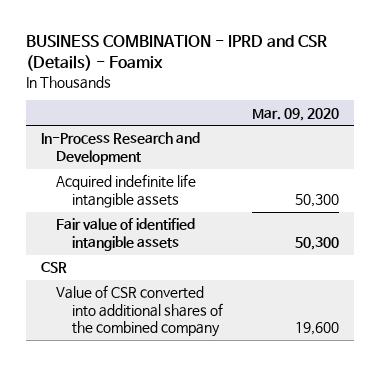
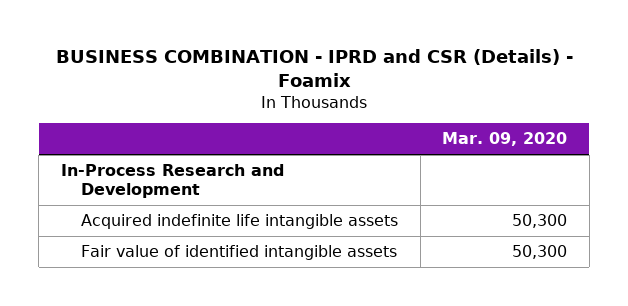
[40,262,67,274] CSR -> none
[56,285,224,338] Value of CSR converted into additional shares of the combined company -> none

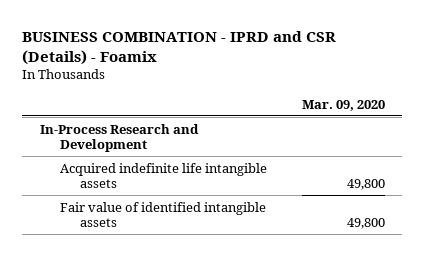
[512,214,568,229] 50,300 -> [346,178,385,190] 49,800
[512,245,568,260] 50,300 -> [346,217,385,229] 49,800

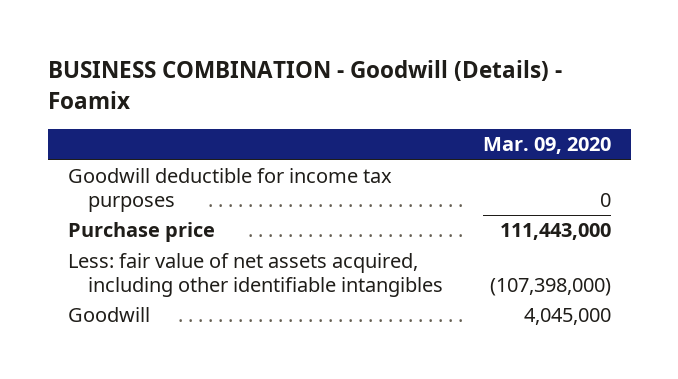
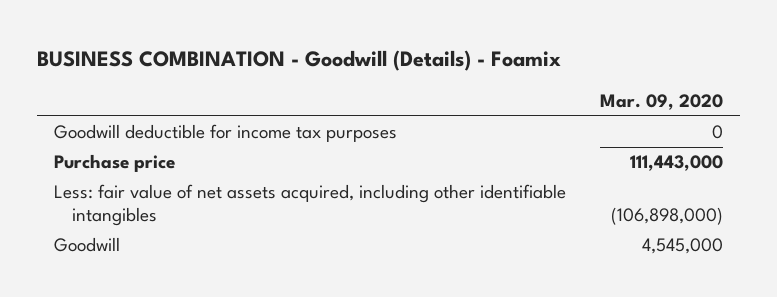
[489,278,611,297] (107,398,000) -> [611,206,724,225] (106,898,000)
[523,308,611,326] 4,045,000 -> [642,238,724,255] 4,545,000

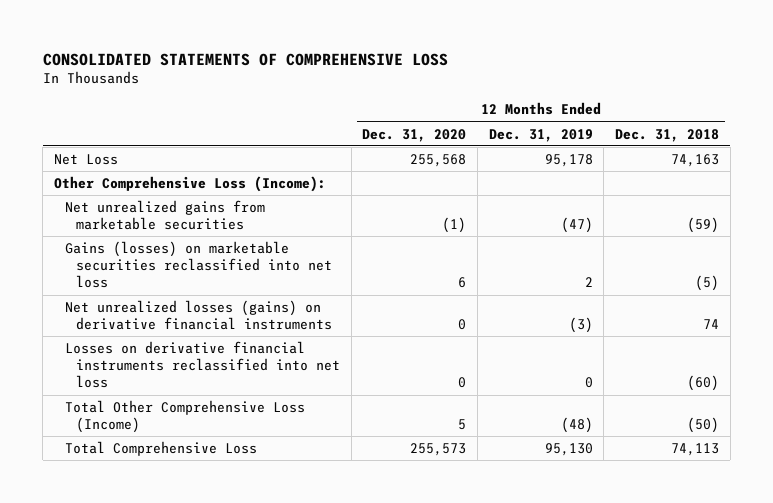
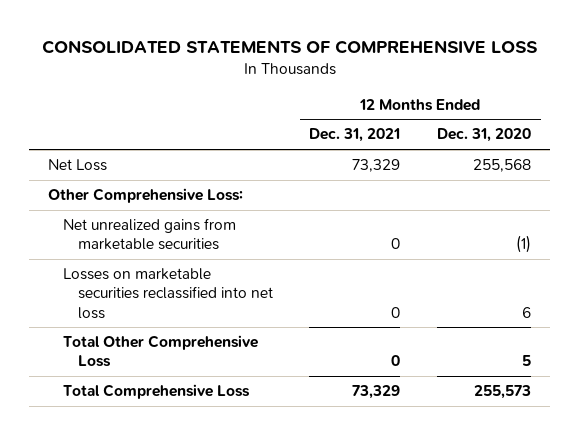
[488,128,593,142] Dec. 31, 2019 -> none
[615,128,720,142] Dec. 31, 2018 -> none
none -> [309,128,401,143] Dec. 31, 2021
[54,176,327,193] Other Comprehensive Loss (Income): -> [47,188,243,204] Other Comprehensive Loss:
[65,300,333,331] Net unrealized losses (gains) on derivative financial instruments -> none
[65,341,341,389] Losses on derivative financial instruments reclassified into net loss -> none
[65,241,333,289] Gains (losses) on marketable securities reclassified into net loss -> [62,268,273,319] Losses on marketable securities reclassified into net loss
[65,400,306,434] Total Other Comprehensive Loss (Income) -> [62,335,258,368] Total Other Comprehensive Loss

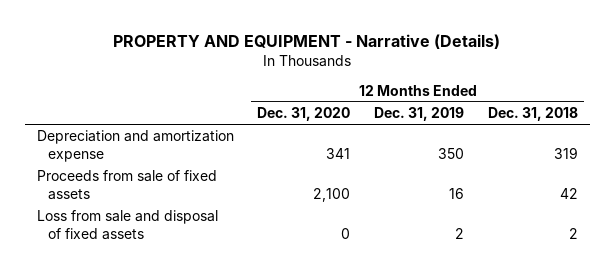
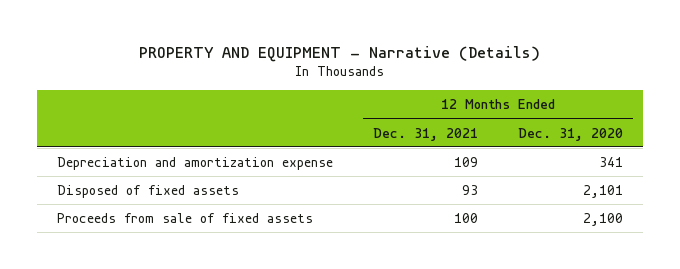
[374,107,465,122] Dec. 31, 2019 -> none
[487,107,578,122] Dec. 31, 2018 -> none
none -> [372,127,478,141] Dec. 31, 2021
none -> [56,184,239,198] Disposed of fixed assets
[36,210,218,240] Loss from sale and disposal of fixed assets -> none

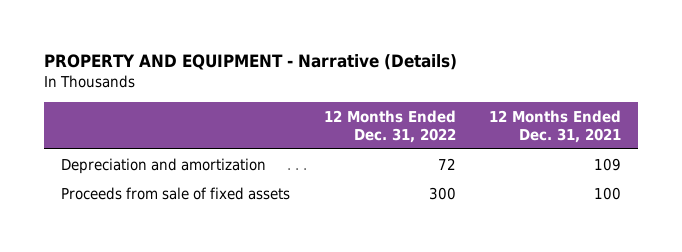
[517,127,623,141] Dec. 31, 2020 -> none
none -> [323,109,456,143] 12 Months Ended Dec. 31, 2022
[56,184,239,198] Disposed of fixed assets -> none
[56,156,333,170] Depreciation and amortization expense -> [60,157,266,174] Depreciation and amortization

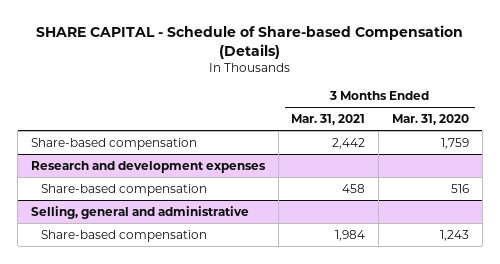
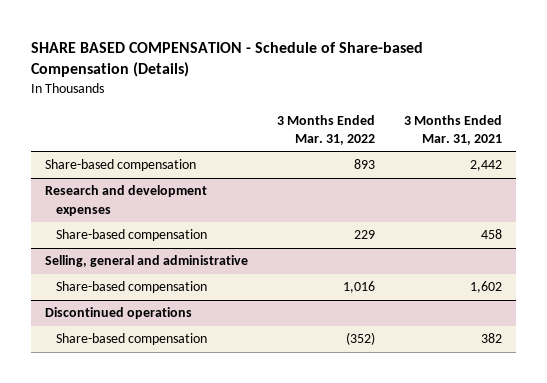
[35,24,463,59] SHARE CAPITAL - Schedule of Share-based Compensation (Details) -> [30,41,423,78] SHARE BASED COMPENSATION - Schedule of Share-based Compensation (Details)
[391,114,469,126] Mar. 31, 2020 -> none
none -> [277,114,376,146] 3 Months Ended Mar. 31, 2022
[335,229,366,241] 1,984 -> [470,281,503,294] 1,602
none -> [45,307,193,320] Discontinued operations
none -> [56,333,208,346] Share-based compensation

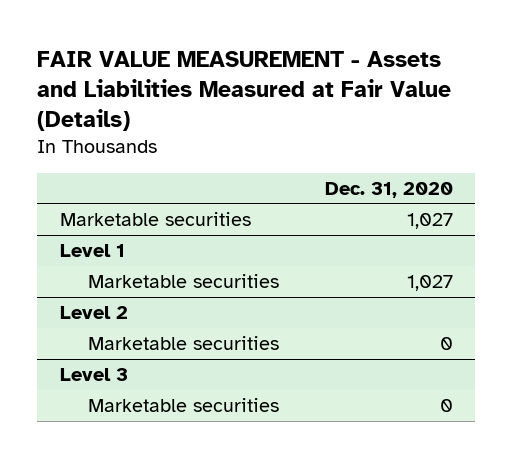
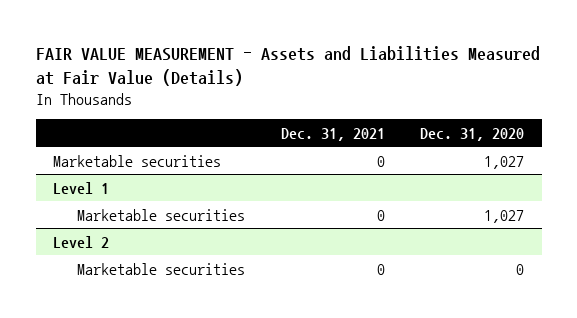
none -> [280,127,385,141] Dec. 31, 2021
[59,367,128,381] Level 3 -> none
[87,397,279,412] Marketable securities -> none

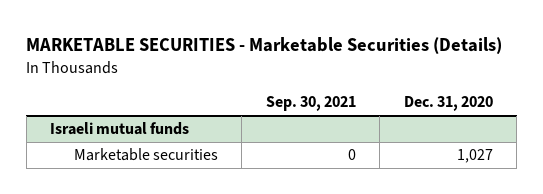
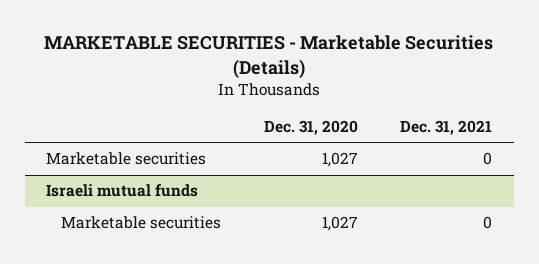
[265,96,356,112] Sep. 30, 2021 -> none
none -> [400,119,493,135] Dec. 31, 2021
none -> [46,152,207,166] Marketable securities

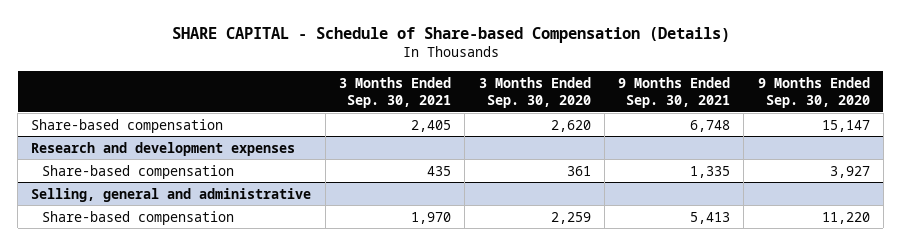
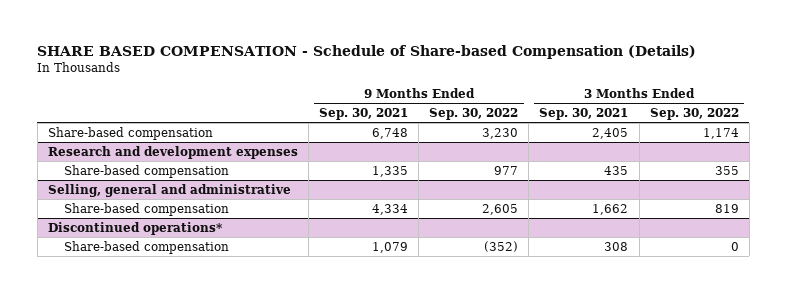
[171,26,730,43] SHARE CAPITAL - Schedule of Share-based Compensation (Details) -> [37,44,697,59] SHARE BASED COMPENSATION - Schedule of Share-based Compensation (Details)
[478,76,591,109] 3 Months Ended Sep. 30, 2020 -> none
[757,76,870,109] 9 Months Ended Sep. 30, 2020 -> none
none -> [429,108,519,121] Sep. 30, 2022
none -> [649,108,739,121] Sep. 30, 2022
[411,211,452,224] 1,970 -> [592,203,629,215] 1,662
[690,211,731,224] 5,413 -> [372,203,409,215] 4,334
none -> [47,221,223,235] Discontinued operations*
none -> [64,240,230,254] Share-based compensation

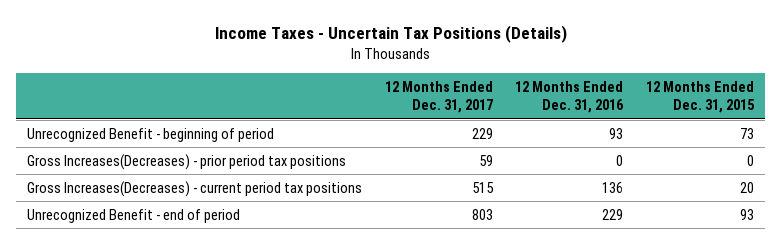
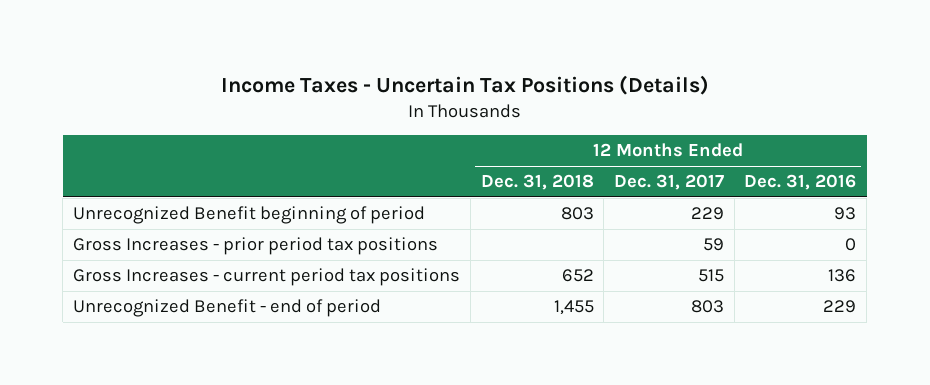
[646,81,756,114] 12 Months Ended Dec. 31, 2015 -> none
none -> [480,174,594,191] Dec. 31, 2018
[27,127,275,142] Unrecognized Benefit - beginning of period -> [73,206,426,225] Unrecognized Benefit beginning of period
[27,153,347,170] Gross Increases(Decreases) - prior period tax positions -> [73,237,439,256] Gross Increases - prior period tax positions
[27,180,363,197] Gross Increases(Decreases) - current period tax positions -> [73,268,461,287] Gross Increases - current period tax positions

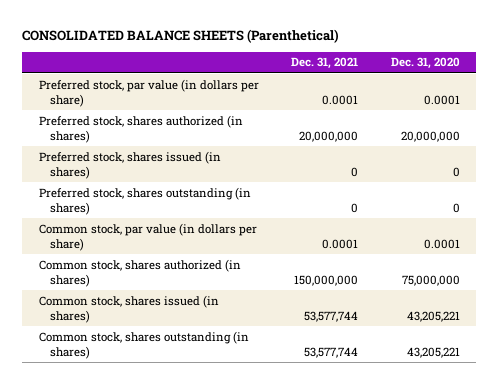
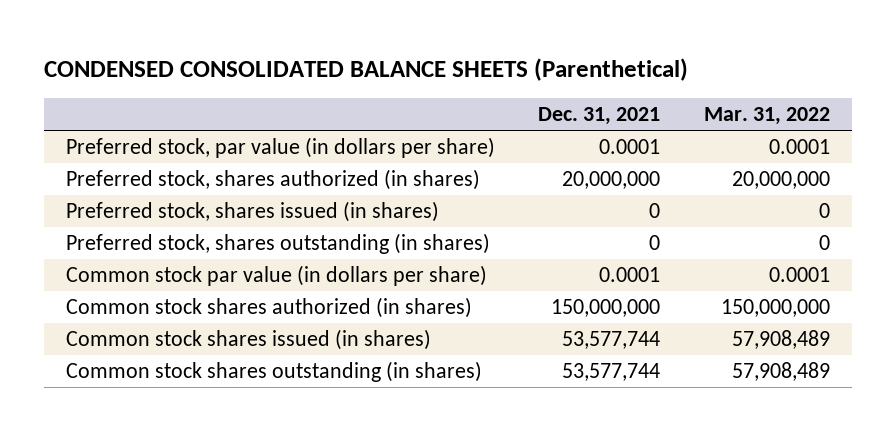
[22,29,340,44] CONSOLIDATED BALANCE SHEETS (Parenthetical) -> [43,57,688,81] CONDENSED CONSOLIDATED BALANCE SHEETS (Parenthetical)
[391,57,461,70] Dec. 31, 2020 -> none
none -> [704,107,831,126] Mar. 31, 2022
[38,222,257,251] Common stock, par value (in dollars per share) -> [65,264,487,286] Common stock par value (in dollars per share)
[38,258,241,287] Common stock, shares authorized (in shares) -> [65,296,472,318] Common stock shares authorized (in shares)
[38,294,219,323] Common stock, shares issued (in shares) -> [65,328,431,350] Common stock shares issued (in shares)
[38,330,249,359] Common stock, shares outstanding (in shares) -> [65,360,482,382] Common stock shares outstanding (in shares)

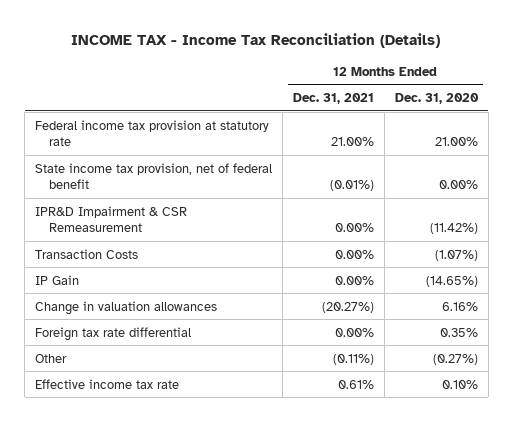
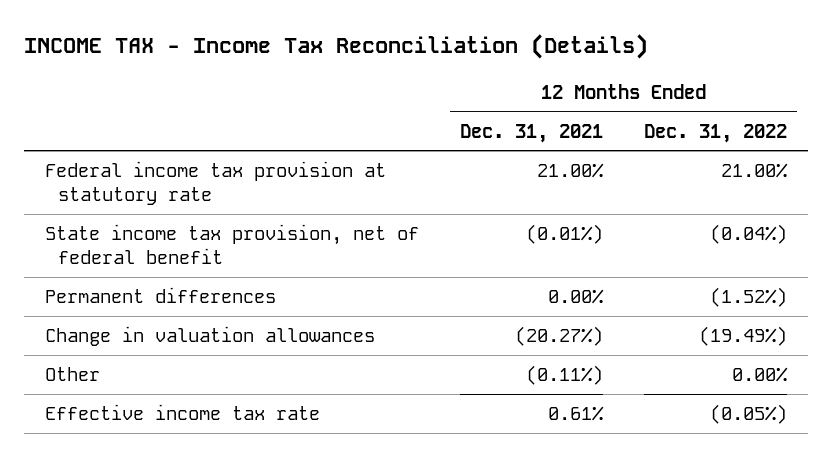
[394,93,479,105] Dec. 31, 2020 -> none
none -> [644,123,788,143] Dec. 31, 2022
[34,205,187,233] IPR&D Impairment & CSR Remeasurement -> none
[34,248,138,259] Transaction Costs -> none
[34,274,79,285] IP Gain -> none
none -> [44,287,276,304] Permanent differences
[34,326,191,341] Foreign tax rate differential -> none

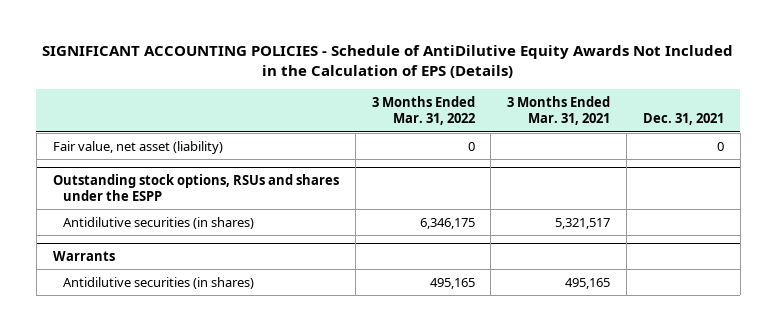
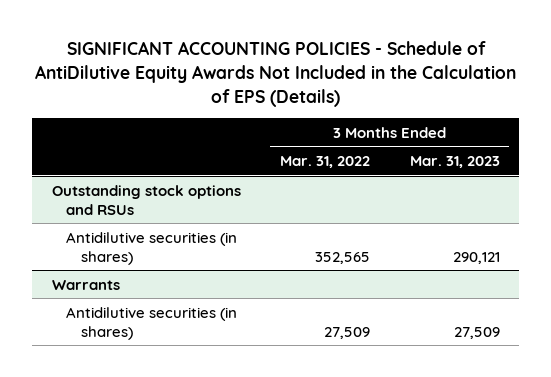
[507,96,611,126] 3 Months Ended Mar. 31, 2021 -> none
[642,113,724,126] Dec. 31, 2021 -> none
none -> [409,155,500,168] Mar. 31, 2023
[52,140,223,154] Fair value, net asset (liability) -> none
[52,173,339,202] Outstanding stock options, RSUs and shares under the ESPP -> [51,184,241,215] Outstanding stock options and RSUs
[419,217,475,229] 6,346,175 -> [315,251,371,264] 352,565
[429,277,475,289] 495,165 -> [324,326,371,339] 27,509

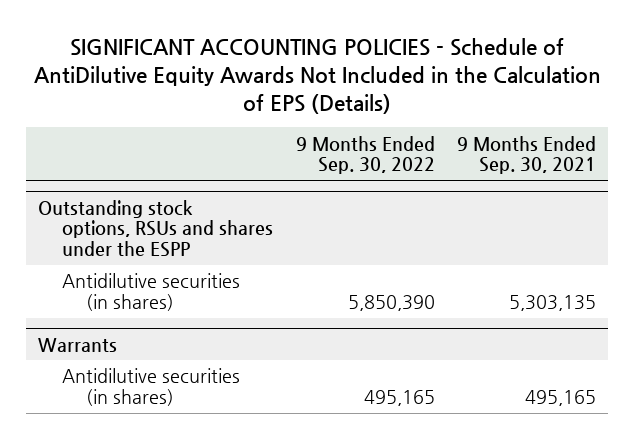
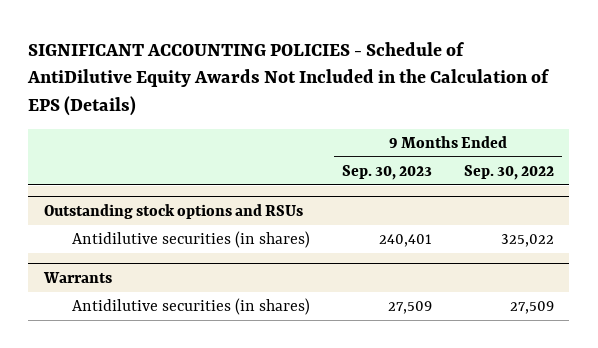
[457,135,597,175] 9 Months Ended Sep. 30, 2021 -> none
none -> [341,164,432,180] Sep. 30, 2023
[37,199,273,257] Outstanding stock options, RSUs and shares under the ESPP -> [44,203,304,219] Outstanding stock options and RSUs
[347,294,435,311] 5,850,390 -> [500,234,554,248] 325,022
[363,389,435,406] 495,165 -> [509,301,554,315] 27,509

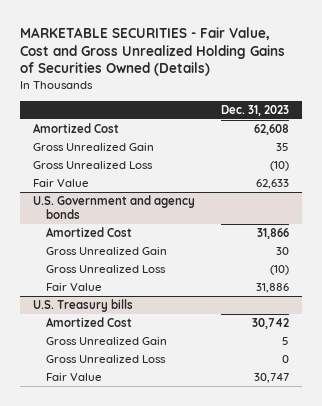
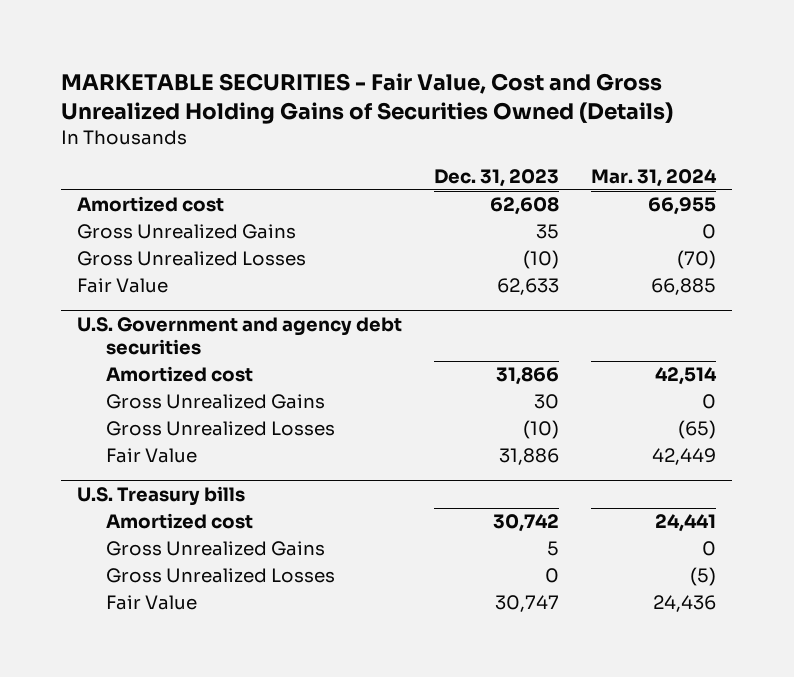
none -> [591,168,718,187] Mar. 31, 2024
[32,123,119,134] Amortized Cost -> [77,196,225,213] Amortized cost
[32,143,154,152] Gross Unrealized Gain -> [77,224,297,240] Gross Unrealized Gains
[32,161,153,170] Gross Unrealized Loss -> [77,251,307,267] Gross Unrealized Losses
[32,195,195,220] U.S. Government and agency bonds -> [77,316,403,355] U.S. Government and agency debt securities
[45,227,132,238] Amortized Cost -> [106,366,254,383] Amortized cost
[45,247,167,256] Gross Unrealized Gain -> [106,394,326,410] Gross Unrealized Gains
[45,265,166,274] Gross Unrealized Loss -> [106,421,336,437] Gross Unrealized Losses
[45,317,132,328] Amortized Cost -> [106,513,254,530] Amortized cost
[45,337,167,346] Gross Unrealized Gain -> [106,541,326,557] Gross Unrealized Gains
[45,355,166,364] Gross Unrealized Loss -> [106,568,336,584] Gross Unrealized Losses

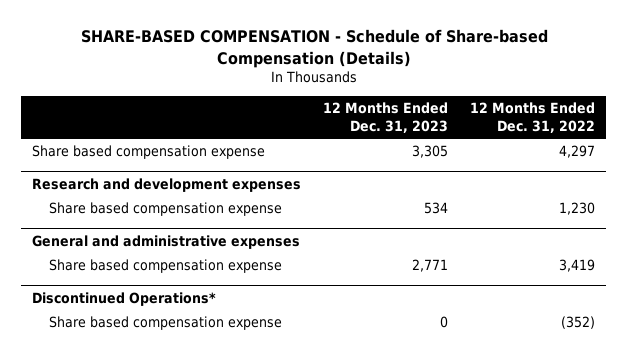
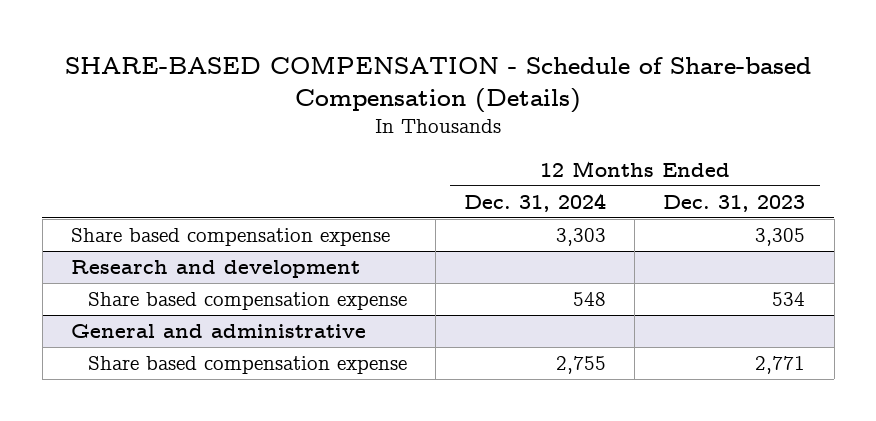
[470,102,596,134] 12 Months Ended Dec. 31, 2022 -> none
none -> [464,192,607,212] Dec. 31, 2024
[31,178,301,193] Research and development expenses -> [70,260,360,279] Research and development
[31,235,300,250] General and administrative expenses -> [70,324,366,339] General and administrative
[31,292,216,307] Discontinued Operations* -> none
[48,316,282,331] Share based compensation expense -> none

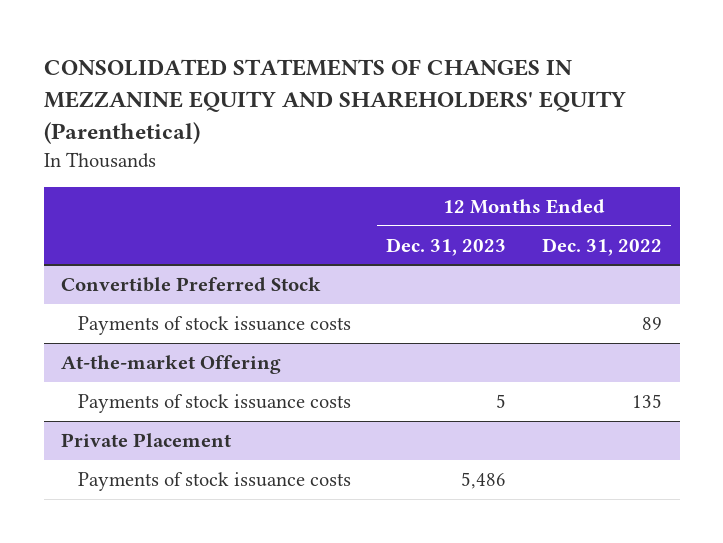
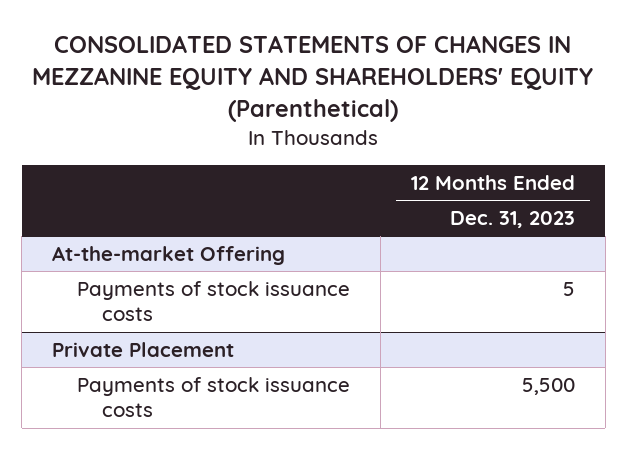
[542,237,663,256] Dec. 31, 2022 -> none
[61,276,322,292] Convertible Preferred Stock -> none
[77,315,351,335] Payments of stock issuance costs -> none
[461,471,507,489] 5,486 -> [521,377,575,395] 5,500

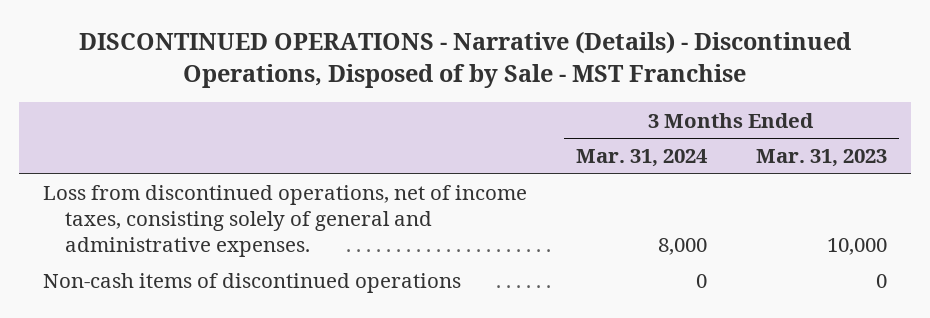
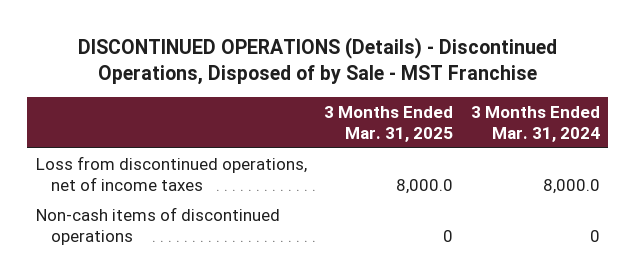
[78,31,851,89] DISCONTINUED OPERATIONS - Narrative (Details) - Discontinued Operations, Disposed of by Sale - MST Franchise -> [77,36,557,86] DISCONTINUED OPERATIONS (Details) - Discontinued Operations, Disposed of by Sale - MST Franchise
[755,149,887,168] Mar. 31, 2023 -> none
none -> [324,105,454,142] 3 Months Ended Mar. 31, 2025
[43,185,528,258] Loss from discontinued operations, net of income taxes, consisting solely of general and administrative expenses. -> [35,155,307,191] Loss from discontinued operations, net of income taxes
[657,238,707,256] 8,000 -> [542,178,600,194] 8,000.0

